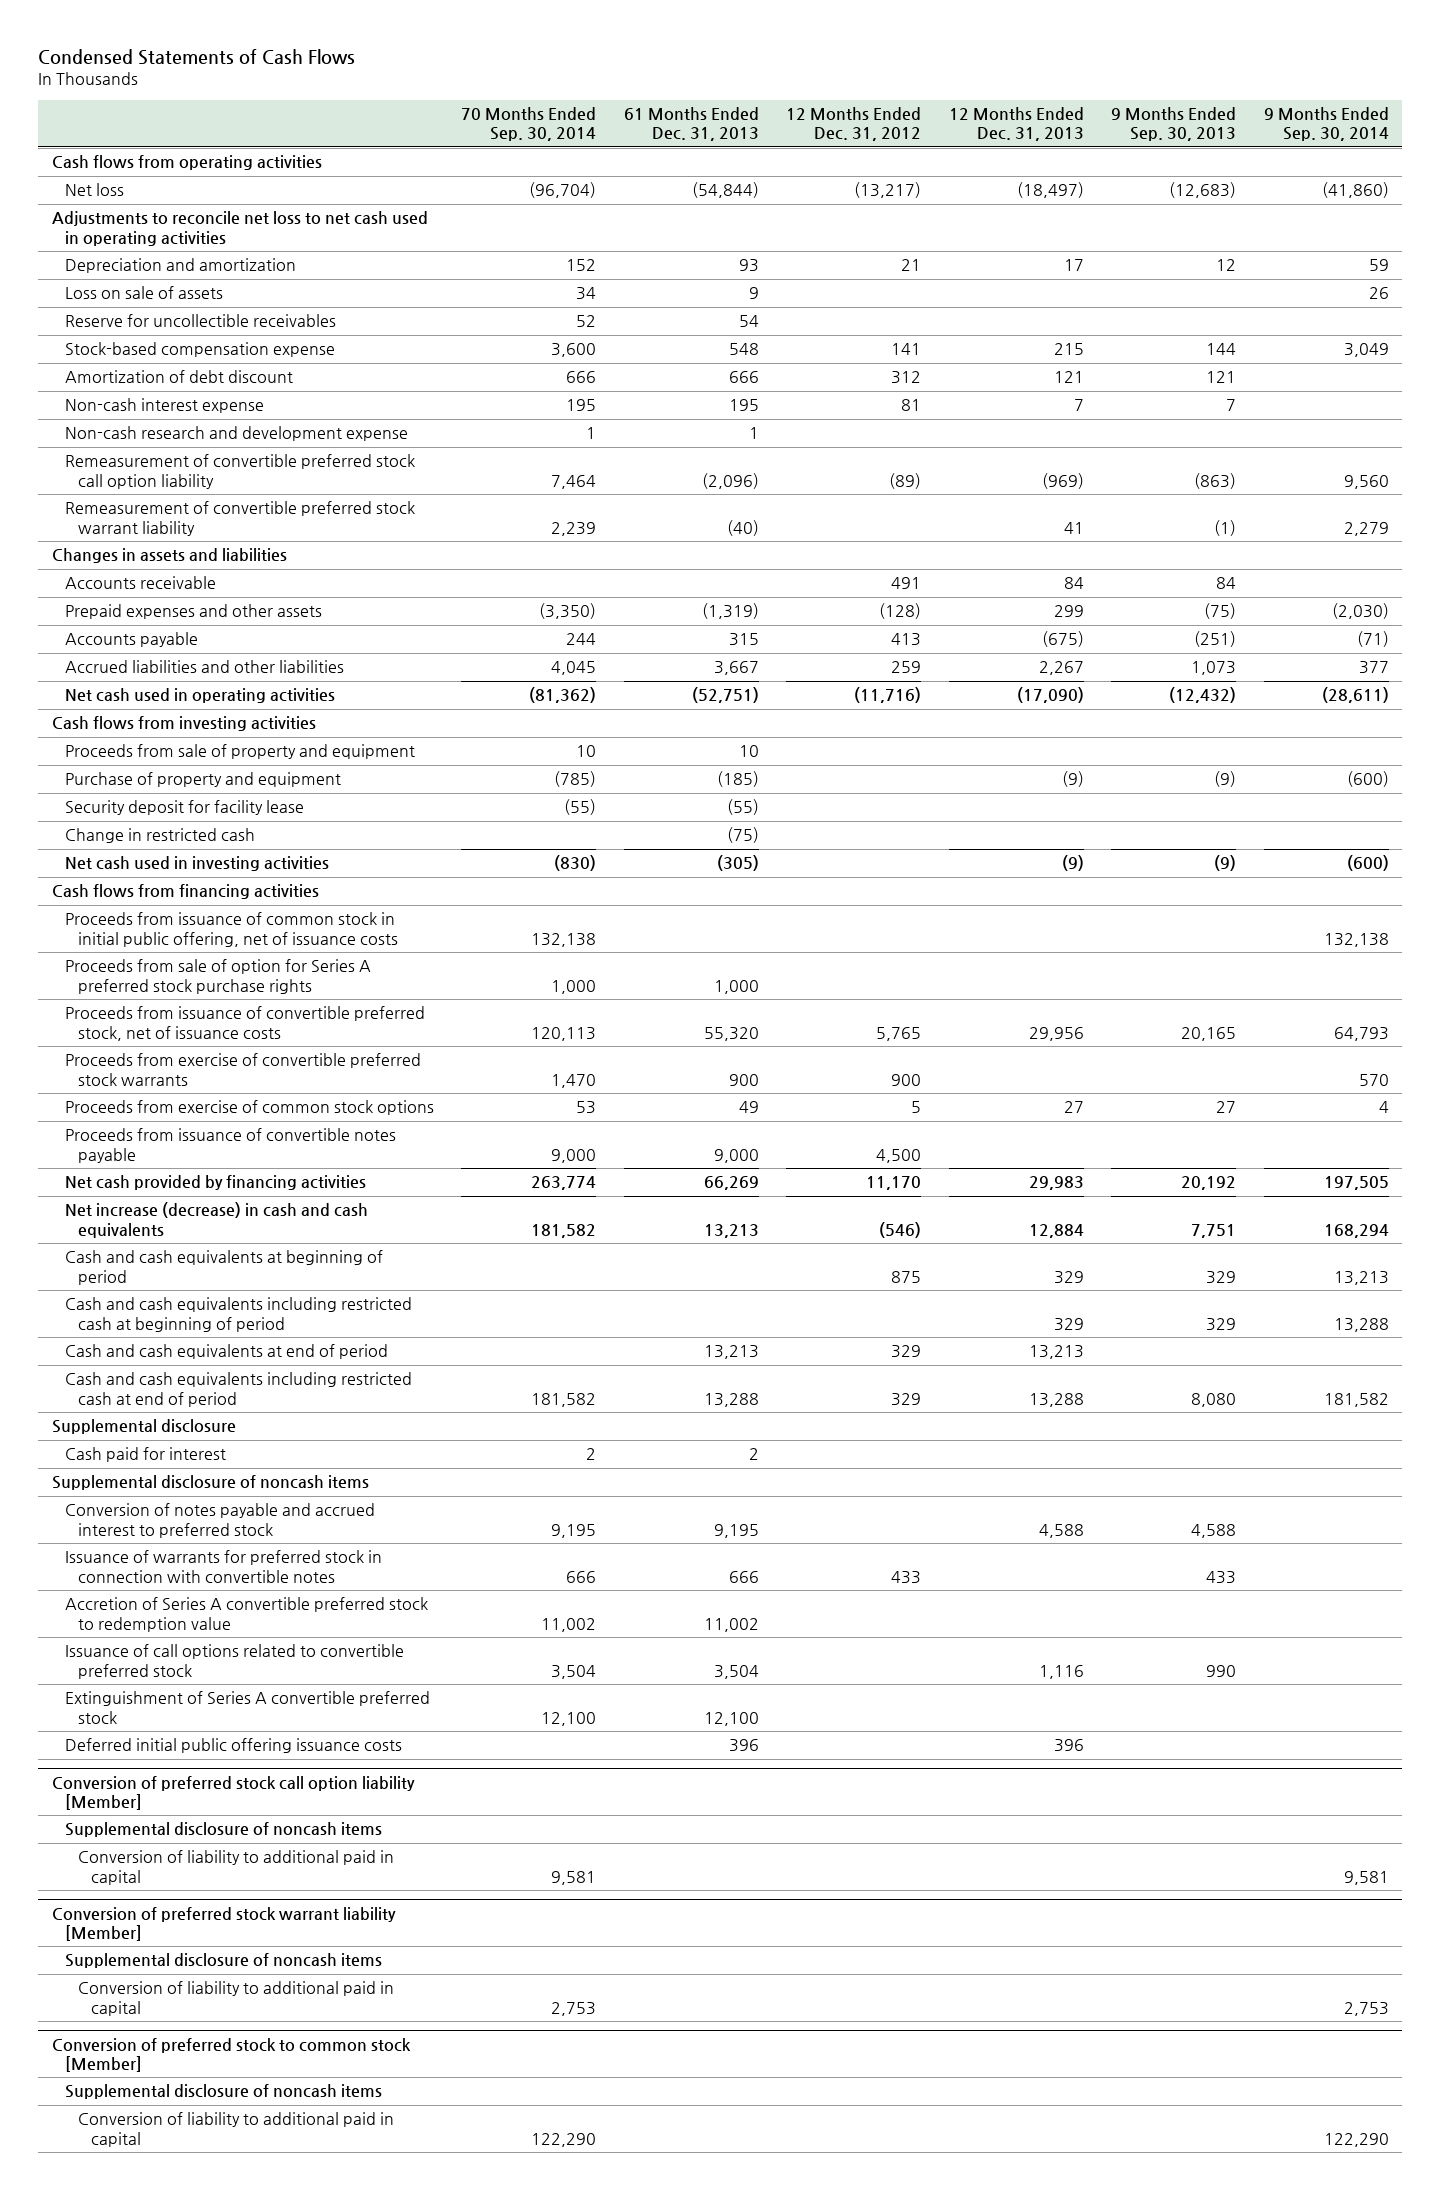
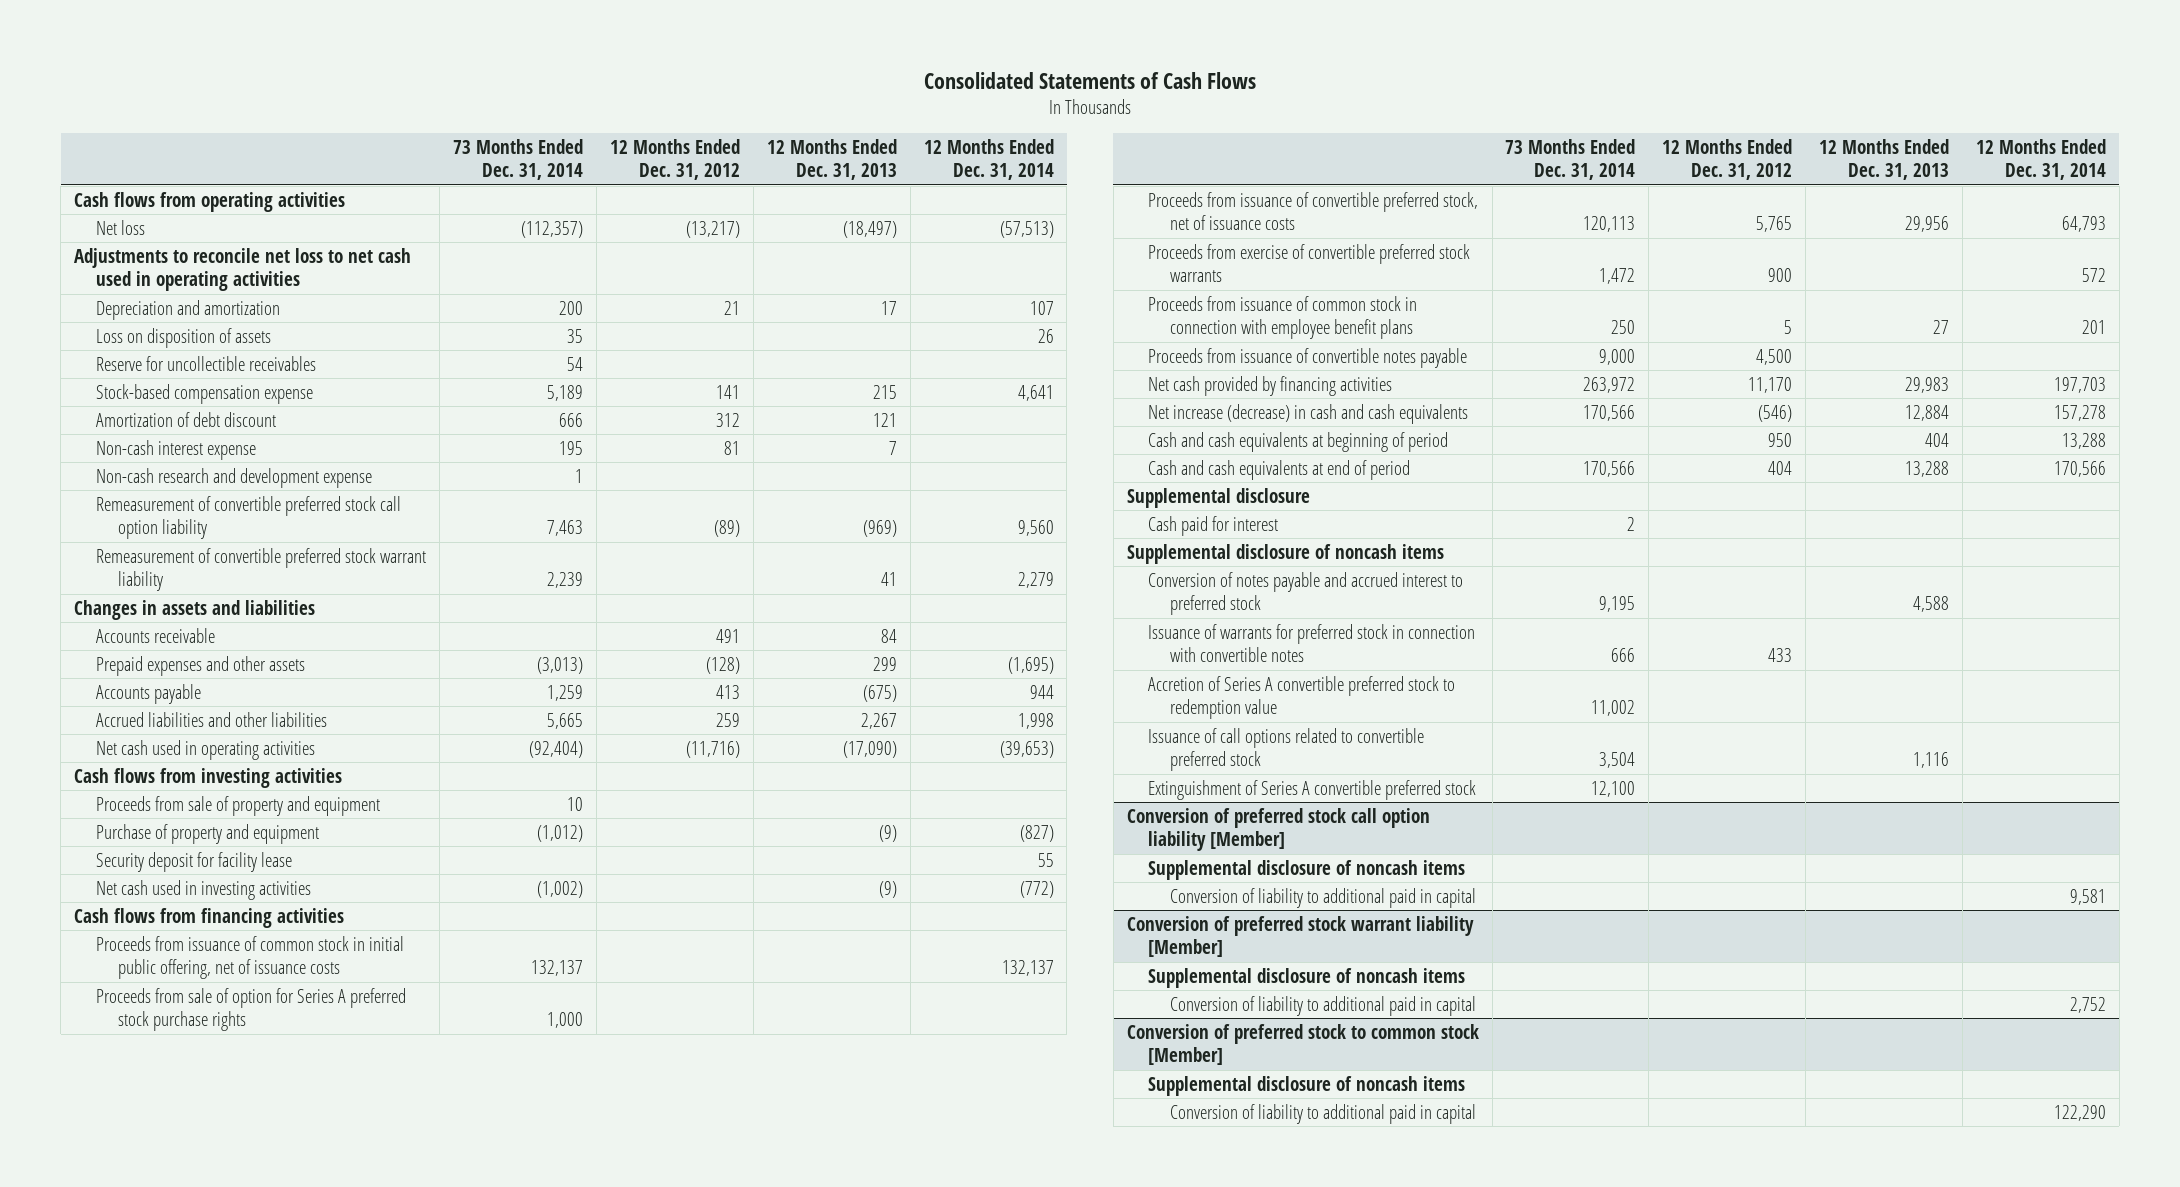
[38,48,356,65] Condensed Statements of Cash Flows -> [924,72,1257,90] Consolidated Statements of Cash Flows
[461,107,597,142] 70 Months Ended Sep. 30, 2014 -> none
[623,107,759,142] 61 Months Ended Dec. 31, 2013 -> none
[1111,107,1237,142] 9 Months Ended Sep. 30, 2013 -> none
[1263,107,1389,142] 9 Months Ended Sep. 30, 2014 -> none
none -> [453,138,584,181] 73 Months Ended Dec. 31, 2014
none -> [923,138,1054,181] 12 Months Ended Dec. 31, 2014
[65,286,224,300] Loss on sale of assets -> [95,327,271,348] Loss on disposition of assets
[65,828,256,844] Change in restricted cash -> none
[65,1100,435,1116] Proceeds from exercise of common stock options -> [1148,295,1418,340] Proceeds from issuance of common stock in connection with employee benefit plans
[65,1297,413,1332] Cash and cash equivalents including restricted cash at beginning of period -> none
[65,1372,413,1407] Cash and cash equivalents including restricted cash at end of period -> none
[891,1270,922,1283] 875 -> [1768,432,1793,447] 950
[1053,1270,1084,1284] 329 -> [1925,432,1950,447] 404
[891,1345,922,1359] 329 -> [1768,460,1793,475] 404
[1028,1345,1084,1360] 13,213 -> [1905,460,1950,477] 13,288
[65,1738,403,1754] Deferred initial public offering issuance costs -> none

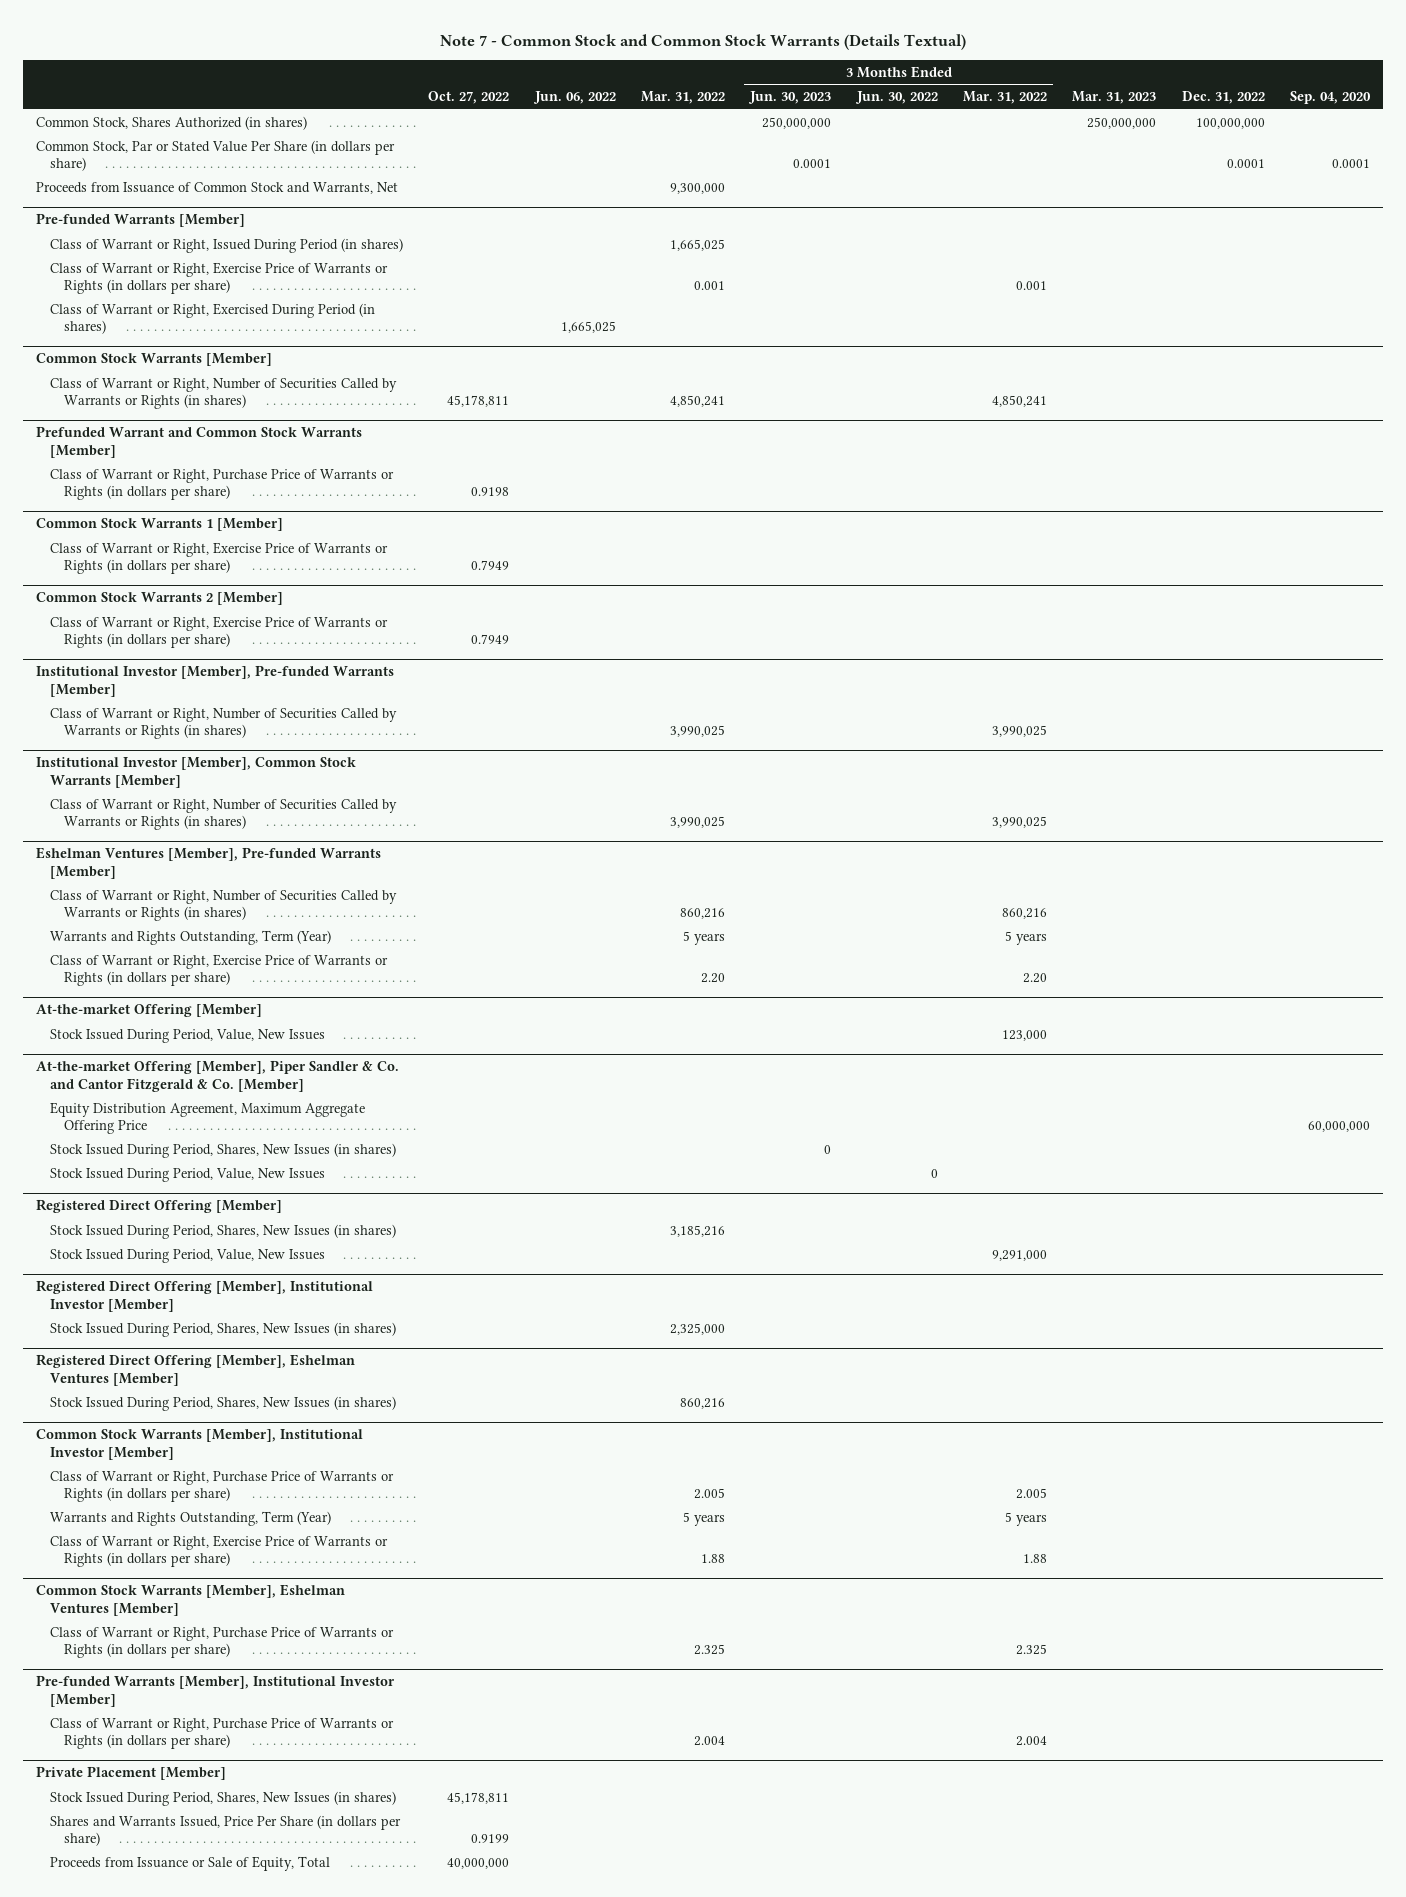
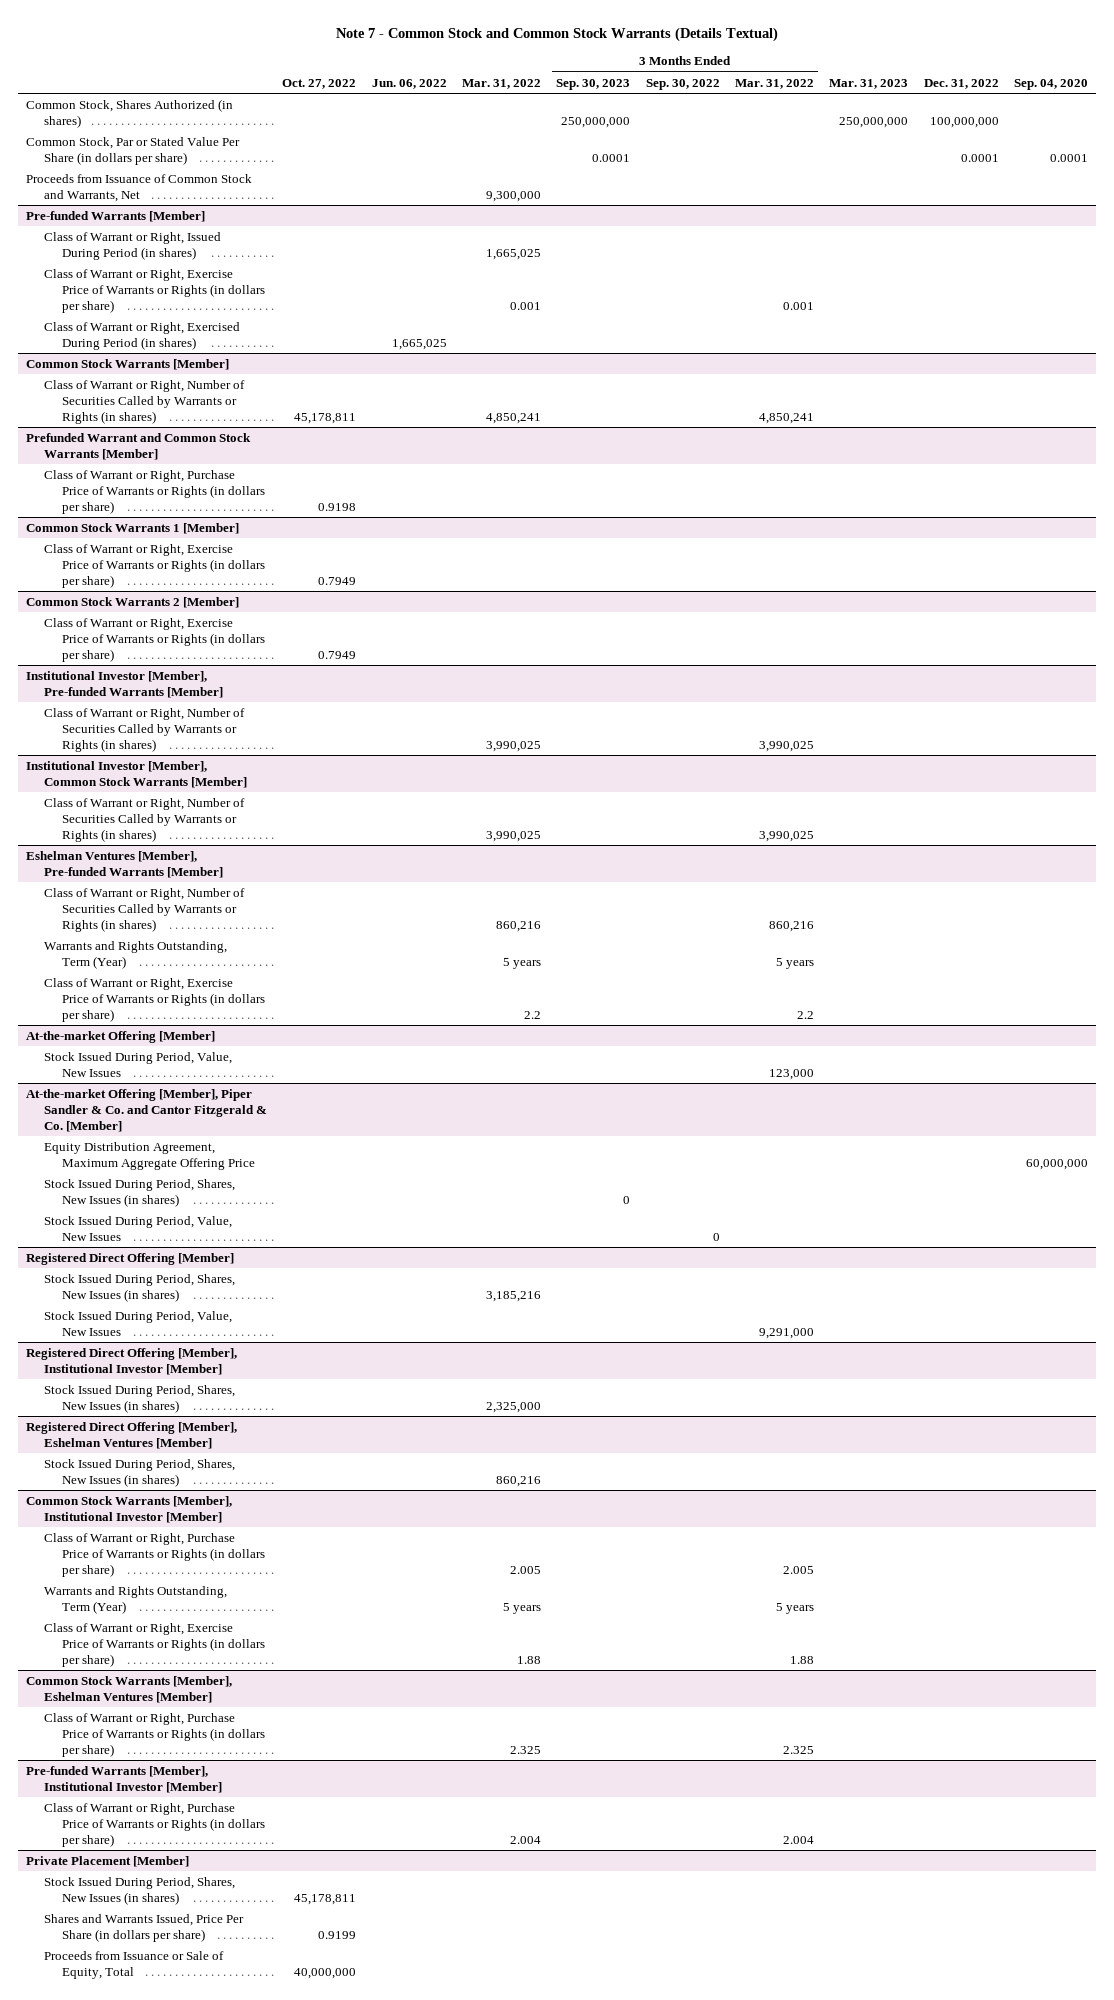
[748,91,832,105] Jun. 30, 2023 -> none
[854,91,938,105] Jun. 30, 2022 -> none
none -> [556,78,631,90] Sep. 30, 2023
none -> [645,78,720,90] Sep. 30, 2022
[701,973,726,984] 2.20 -> [523,1010,541,1019] 2.2
[1023,973,1048,984] 2.20 -> [797,1010,815,1019] 2.2

